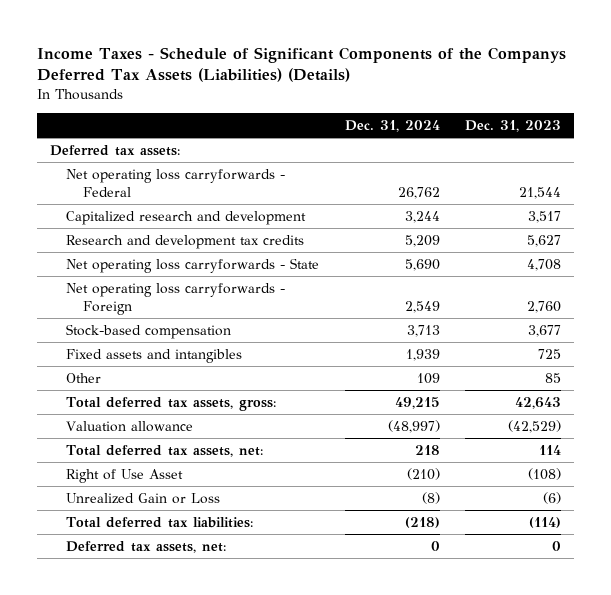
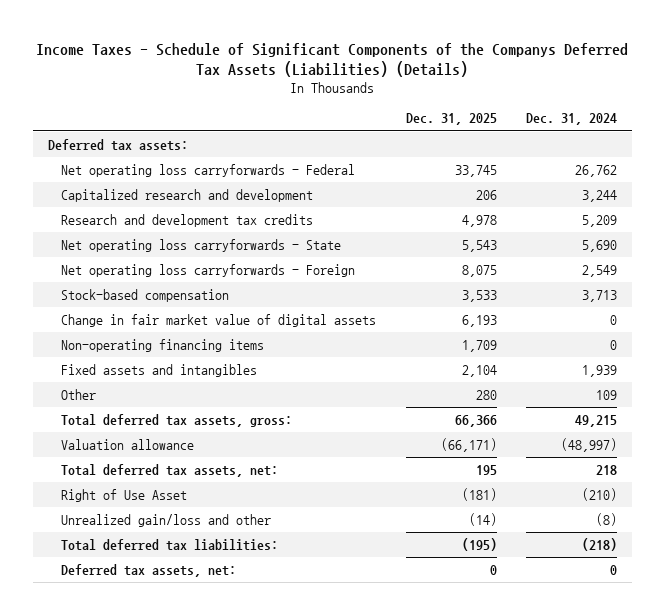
[464,120,561,133] Dec. 31, 2023 -> none
none -> [405,113,497,126] Dec. 31, 2025
none -> [61,313,377,327] Change in fair market value of digital assets
none -> [61,338,265,352] Non-operating financing items
[66,492,221,504] Unrealized Gain or Loss -> [61,513,272,527] Unrealized gain/loss and other

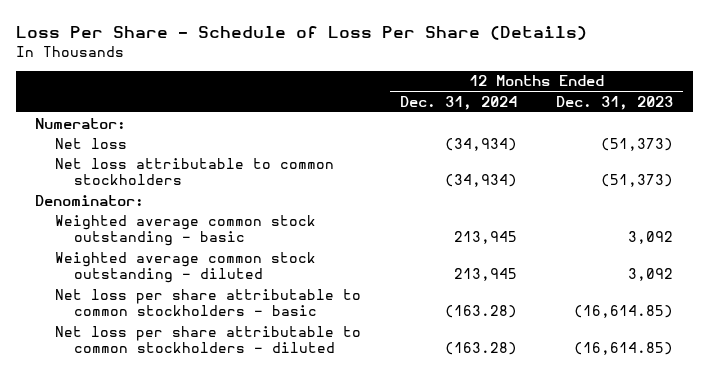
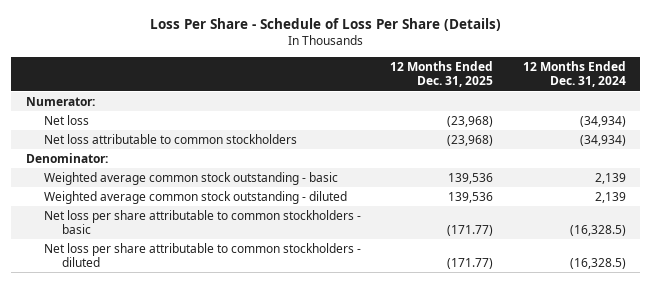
[556,95,674,110] Dec. 31, 2023 -> none
none -> [390,61,494,88] 12 Months Ended Dec. 31, 2025
[453,231,517,245] 213,945 -> [594,172,626,184] 2,139
[453,268,517,282] 213,945 -> [594,191,626,203] 2,139
[444,305,517,319] (163.28) -> [569,224,626,236] (16,328.5)
[444,342,517,356] (163.28) -> [569,257,626,269] (16,328.5)

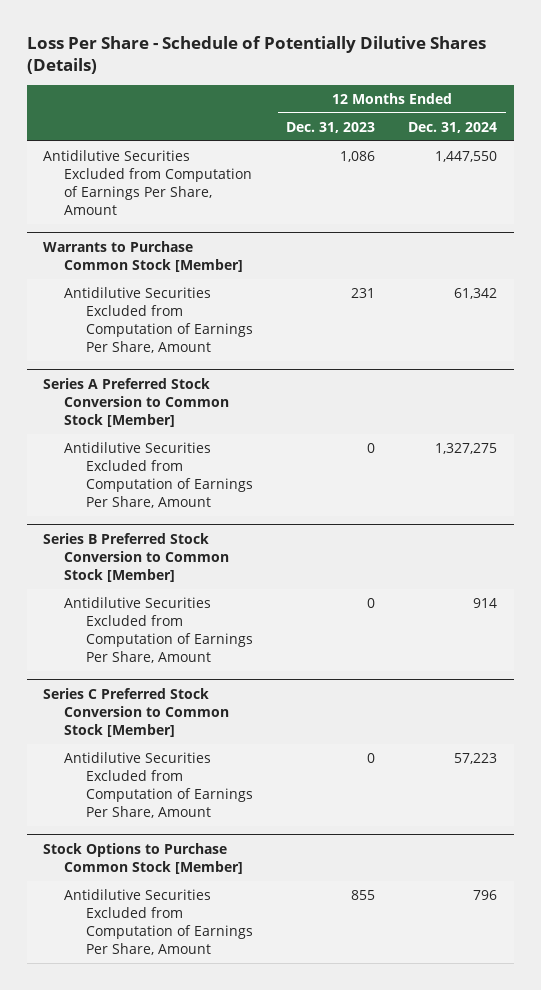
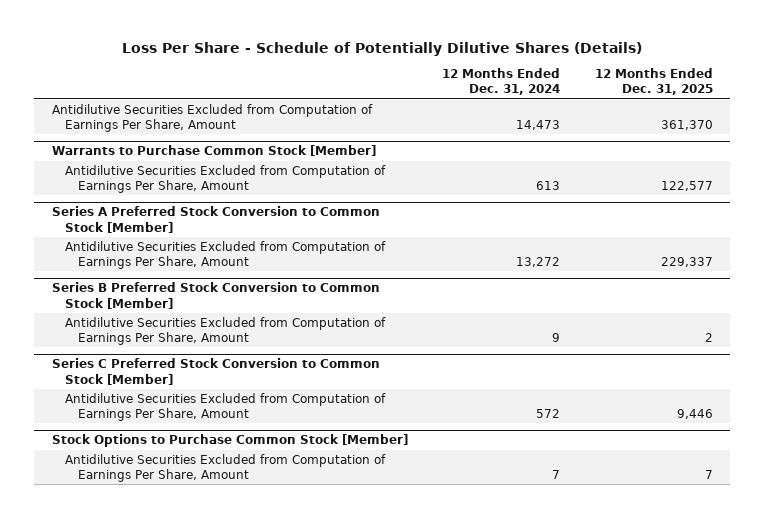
[285,121,375,133] Dec. 31, 2023 -> none
none -> [594,68,713,96] 12 Months Ended Dec. 31, 2025
[435,150,498,162] 1,447,550 -> [516,120,561,131] 14,473
[454,287,498,299] 61,342 -> [536,181,561,191] 613
[435,442,498,454] 1,327,275 -> [516,257,561,268] 13,272
[473,597,498,608] 914 -> [552,333,561,343] 9
[454,752,498,764] 57,223 -> [536,409,561,419] 572
[473,889,498,900] 796 -> [552,470,561,480] 7

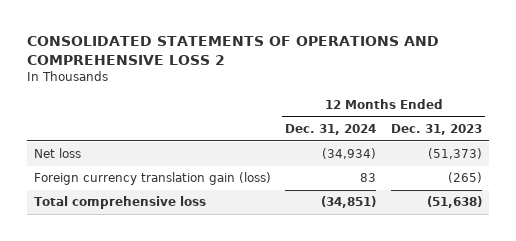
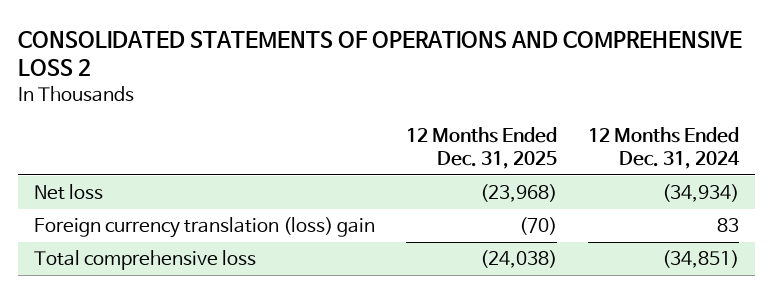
[390,124,482,136] Dec. 31, 2023 -> none
none -> [405,127,557,170] 12 Months Ended Dec. 31, 2025
[34,172,272,186] Foreign currency translation gain (loss) -> [33,217,375,239] Foreign currency translation (loss) gain

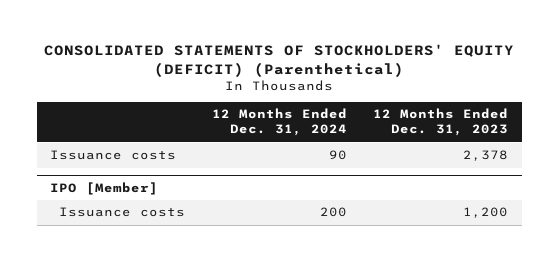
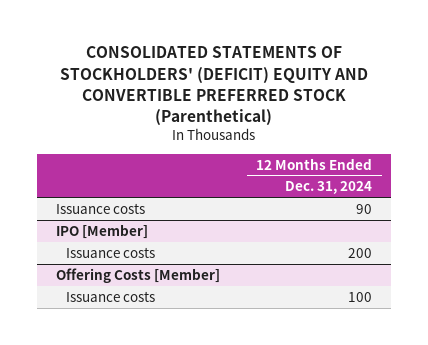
[44,44,515,77] CONSOLIDATED STATEMENTS OF STOCKHOLDERS' EQUITY (DEFICIT) (Parenthetical) -> [59,46,368,126] CONSOLIDATED STATEMENTS OF STOCKHOLDERS' (DEFICIT) EQUITY AND CONVERTIBLE PREFERRED STOCK (Parenthetical)
[373,108,509,137] 12 Months Ended Dec. 31, 2023 -> none
none -> [55,267,220,283] Offering Costs [Member]
none -> [66,290,156,302] Issuance costs

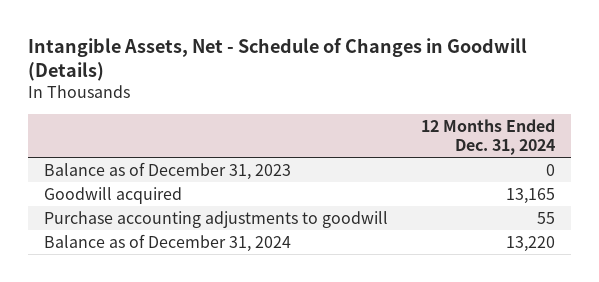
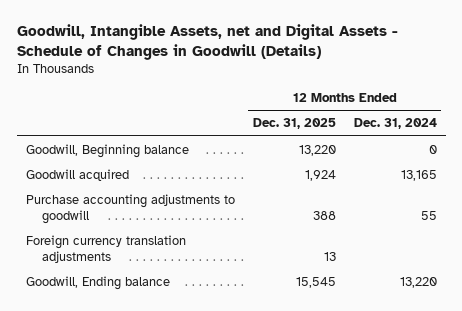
[28,37,528,81] Intangible Assets, Net - Schedule of Changes in Goodwill (Details) -> [16,24,398,61] Goodwill, Intangible Assets, net and Digital Assets - Schedule of Changes in Goodwill (Details)
none -> [252,118,336,130] Dec. 31, 2025
[44,161,292,180] Balance as of December 31, 2023 -> [25,143,189,158] Goodwill, Beginning balance
none -> [25,234,186,263] Foreign currency translation adjustments
[44,233,292,252] Balance as of December 31, 2024 -> [25,275,170,290] Goodwill, Ending balance

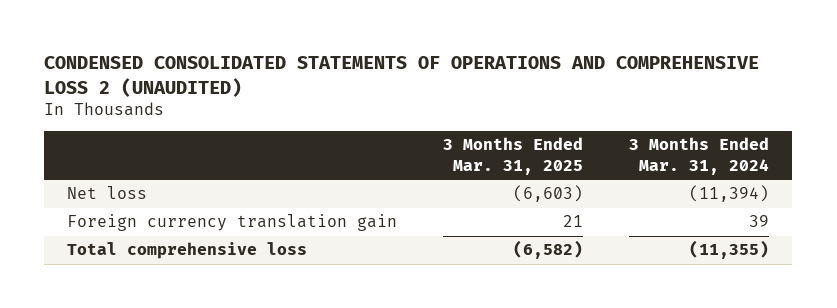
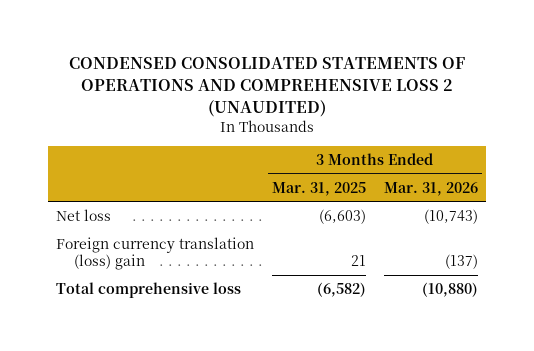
[629,137,770,175] 3 Months Ended Mar. 31, 2024 -> none
none -> [383,181,478,196] Mar. 31, 2026
[67,214,398,232] Foreign currency translation gain -> [56,237,255,270] Foreign currency translation (loss) gain

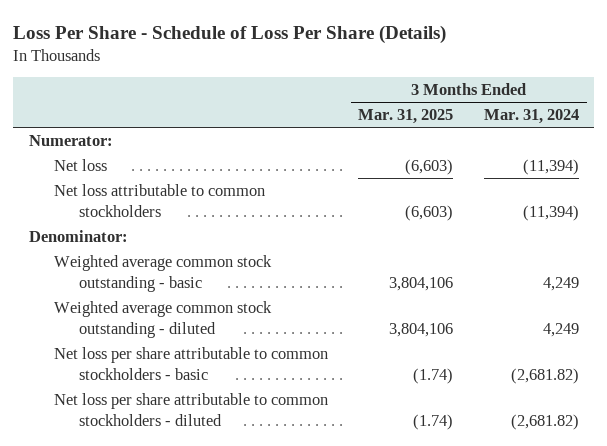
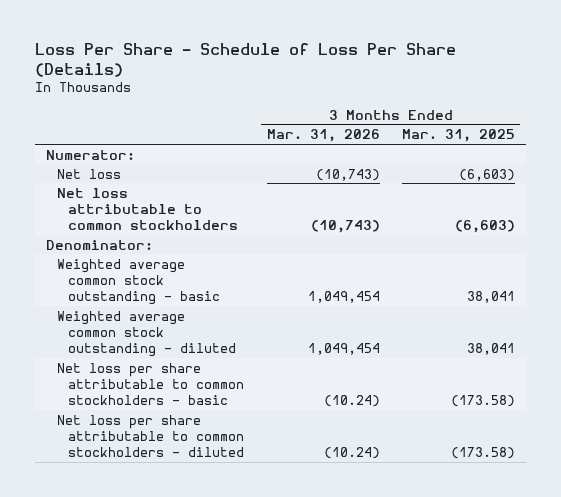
[483,108,579,124] Mar. 31, 2024 -> none
none -> [266,129,380,143] Mar. 31, 2026
[389,276,454,291] 3,804,106 -> [466,291,515,304] 38,041
[389,322,454,337] 3,804,106 -> [466,343,515,356] 38,041
[413,367,454,384] (1.74) -> [450,395,515,408] (173.58)
[413,413,454,430] (1.74) -> [450,447,515,460] (173.58)

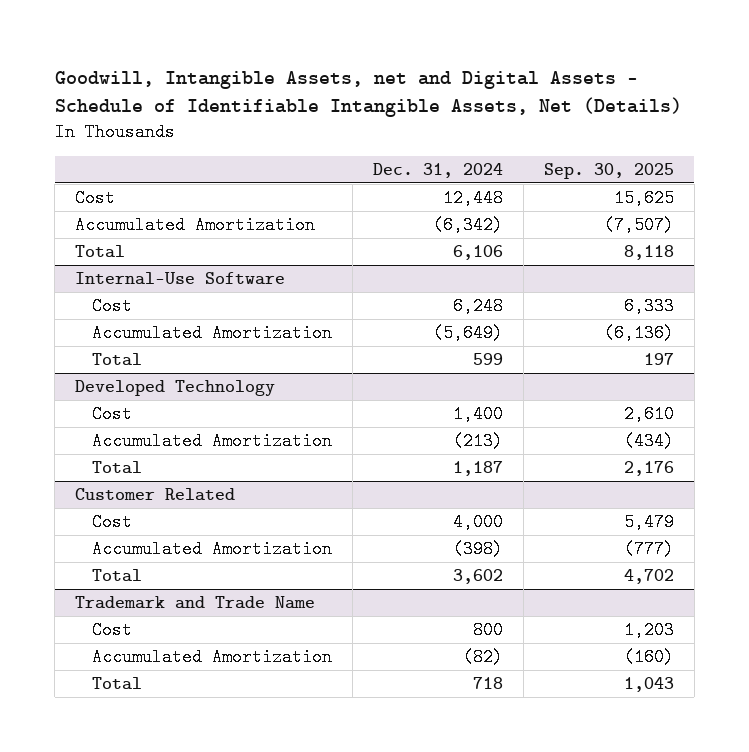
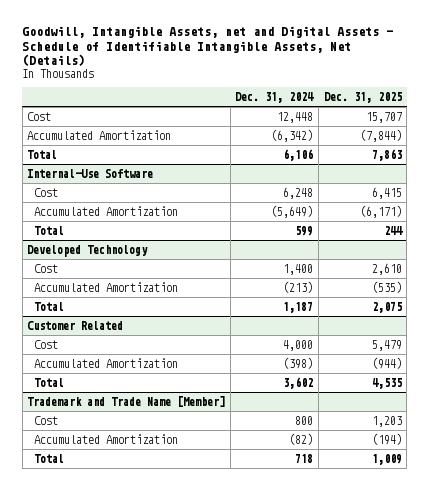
[543,162,674,179] Sep. 30, 2025 -> none
none -> [323,91,402,103] Dec. 31, 2025
[75,596,316,610] Trademark and Trade Name -> [27,395,226,407] Trademark and Trade Name [Member]

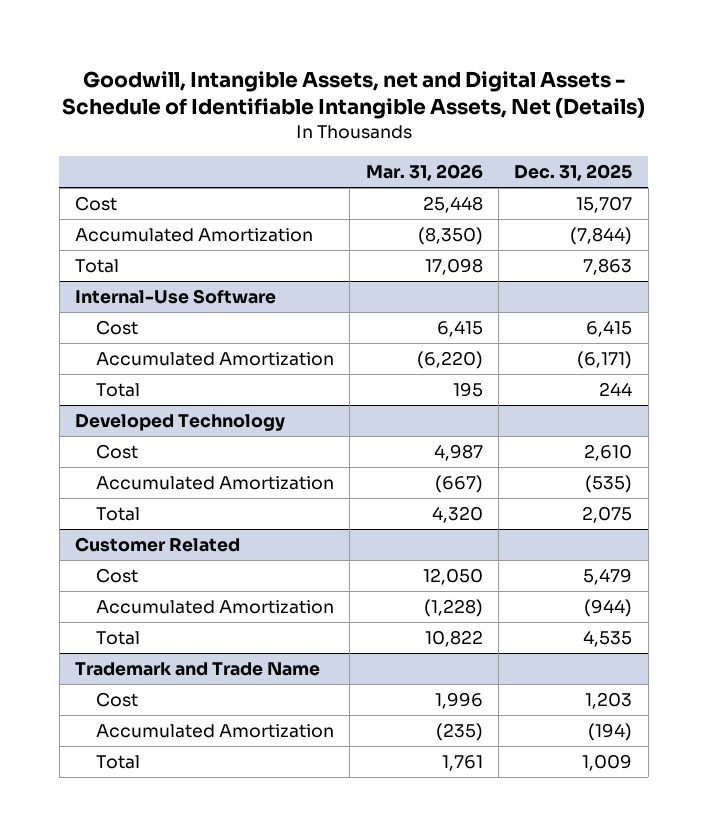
[235,91,315,103] Dec. 31, 2024 -> none
none -> [365,164,483,182] Mar. 31, 2026
[27,395,226,407] Trademark and Trade Name [Member] -> [75,662,321,677] Trademark and Trade Name

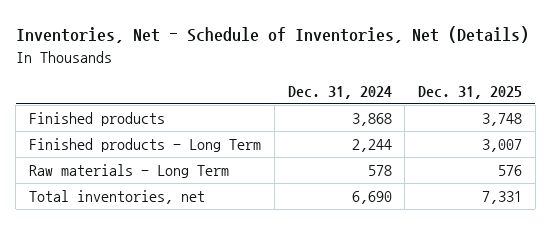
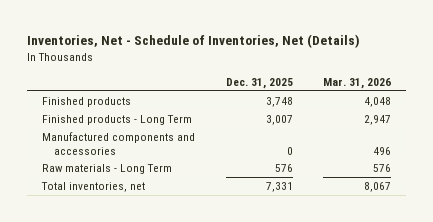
[287,85,392,99] Dec. 31, 2024 -> none
none -> [322,77,391,89] Mar. 31, 2026
none -> [42,132,196,155] Manufactured components and accessories

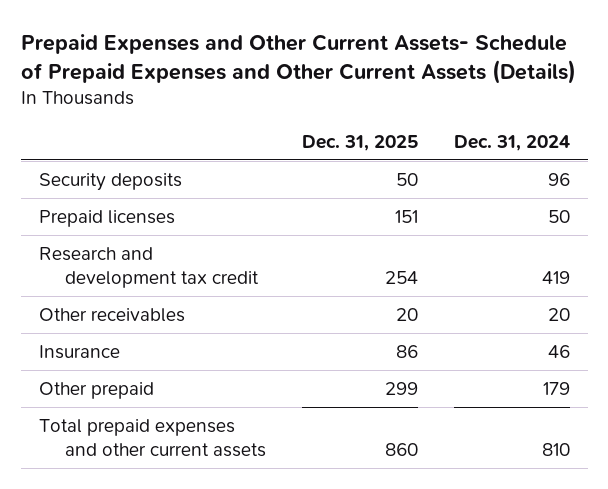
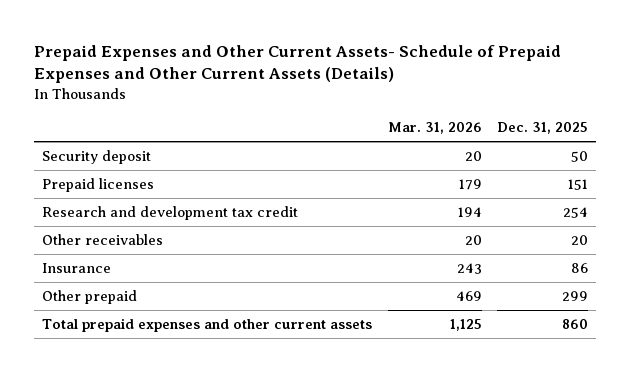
[453,134,570,151] Dec. 31, 2024 -> none
none -> [387,122,482,135] Mar. 31, 2026
[38,172,182,191] Security deposits -> [42,150,152,165] Security deposit

